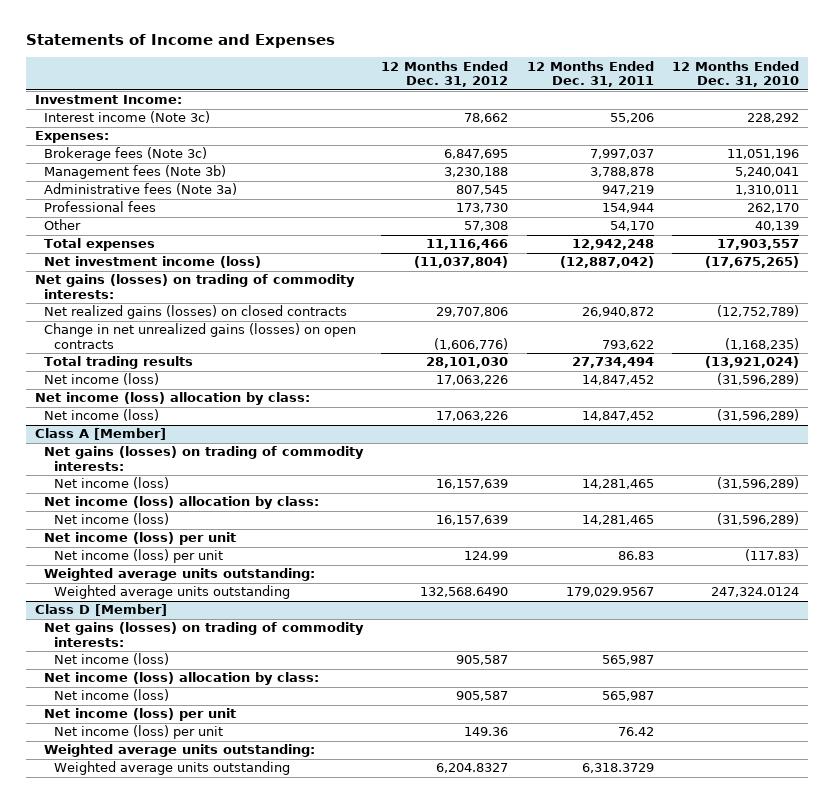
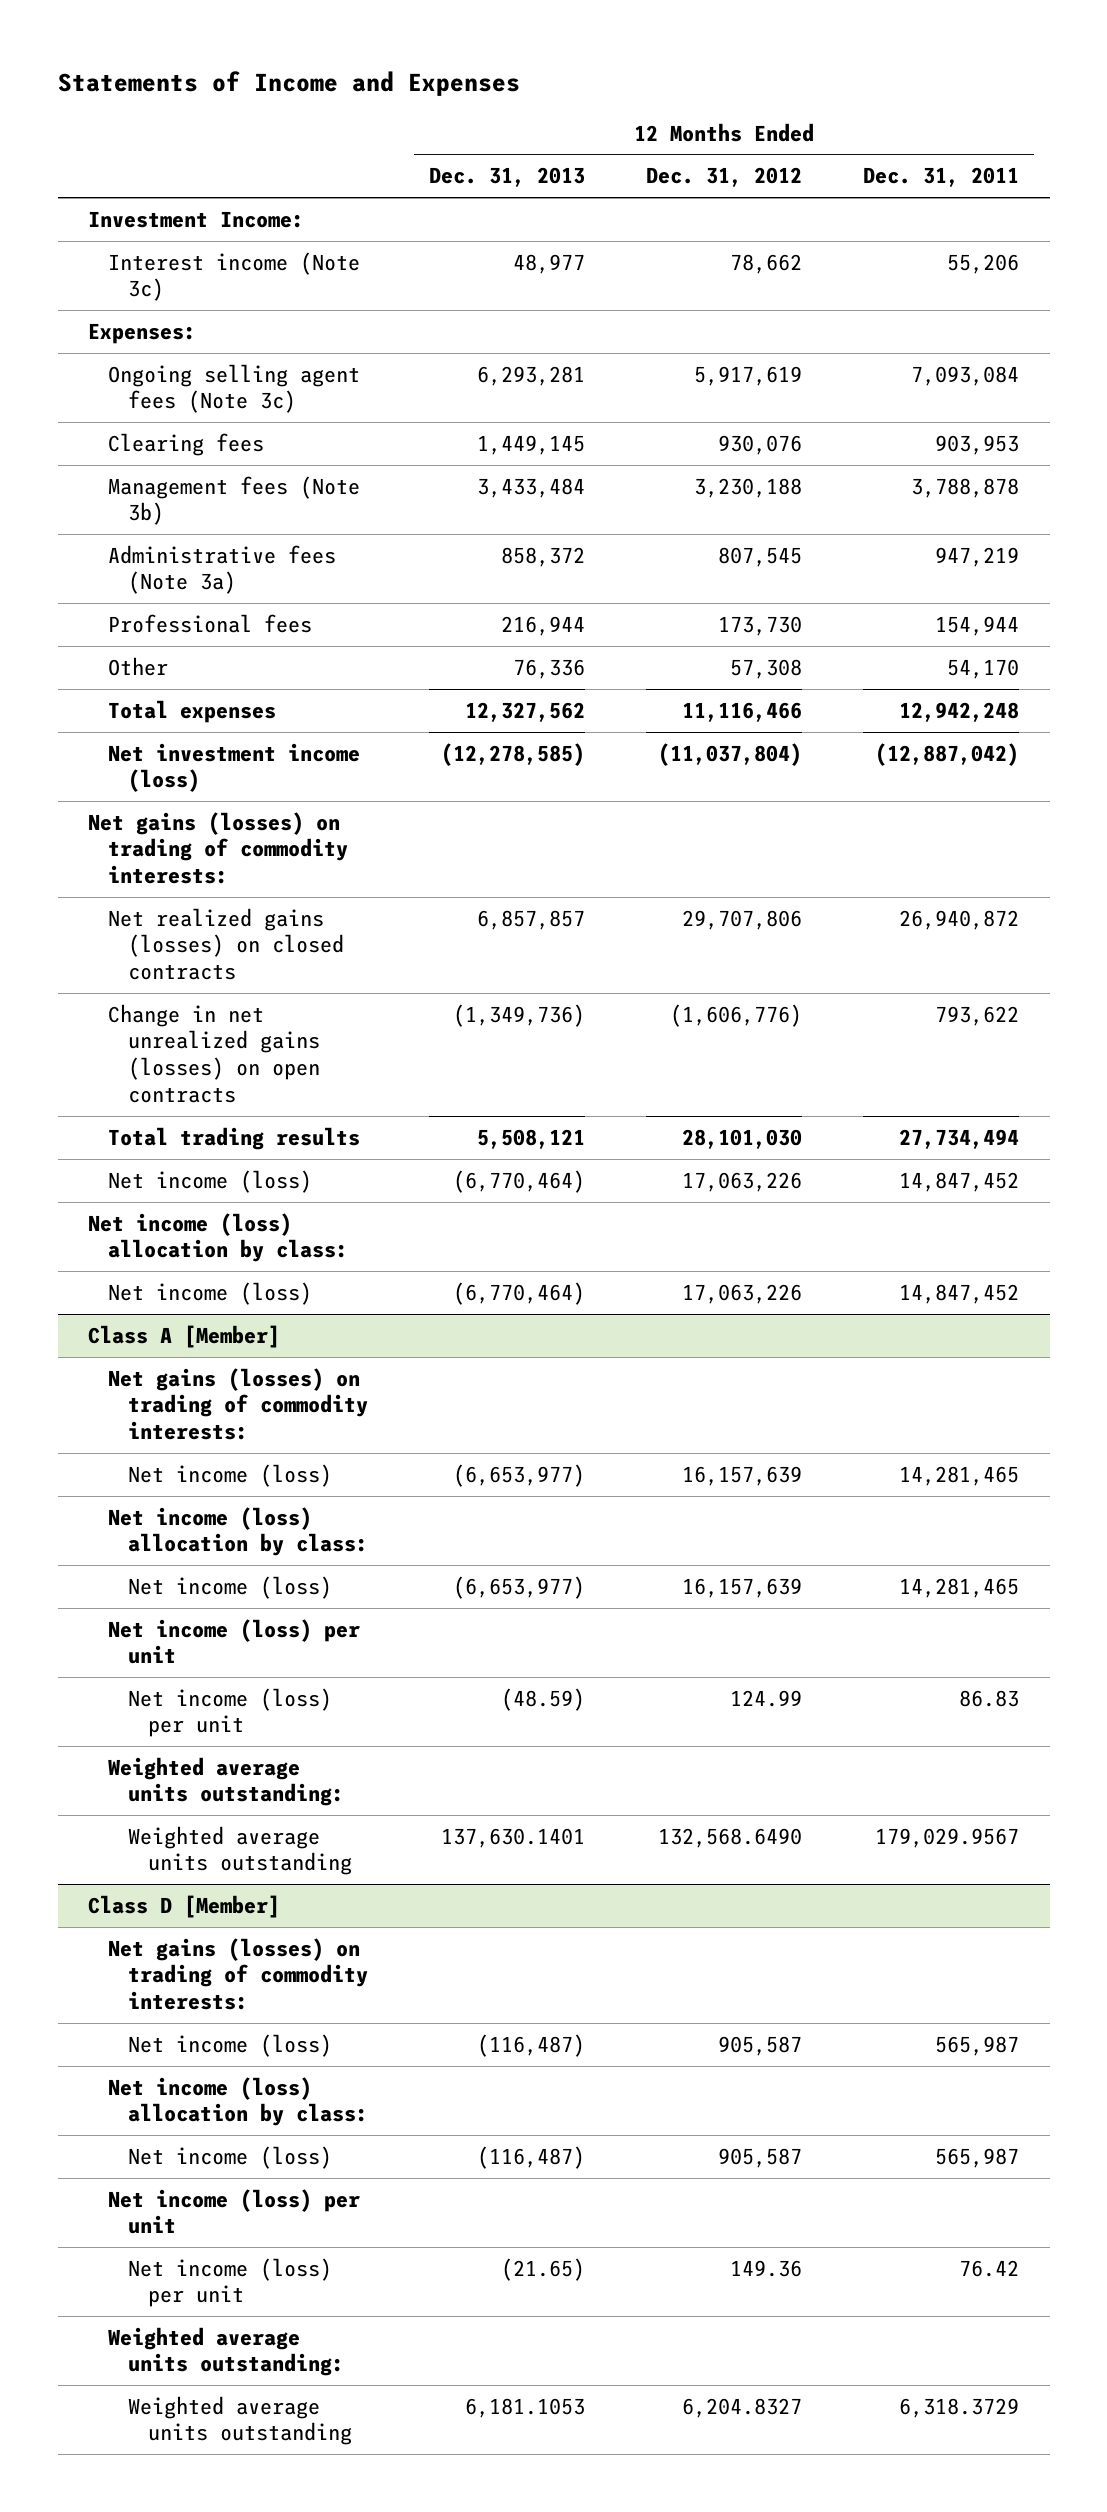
[671,60,799,88] 12 Months Ended Dec. 31, 2010 -> none
none -> [429,167,586,188] Dec. 31, 2013
[44,147,208,162] Brokerage fees (Note 3c) -> none
none -> [108,363,361,414] Ongoing selling agent fees (Note 3c)
none -> [108,432,265,456] Clearing fees

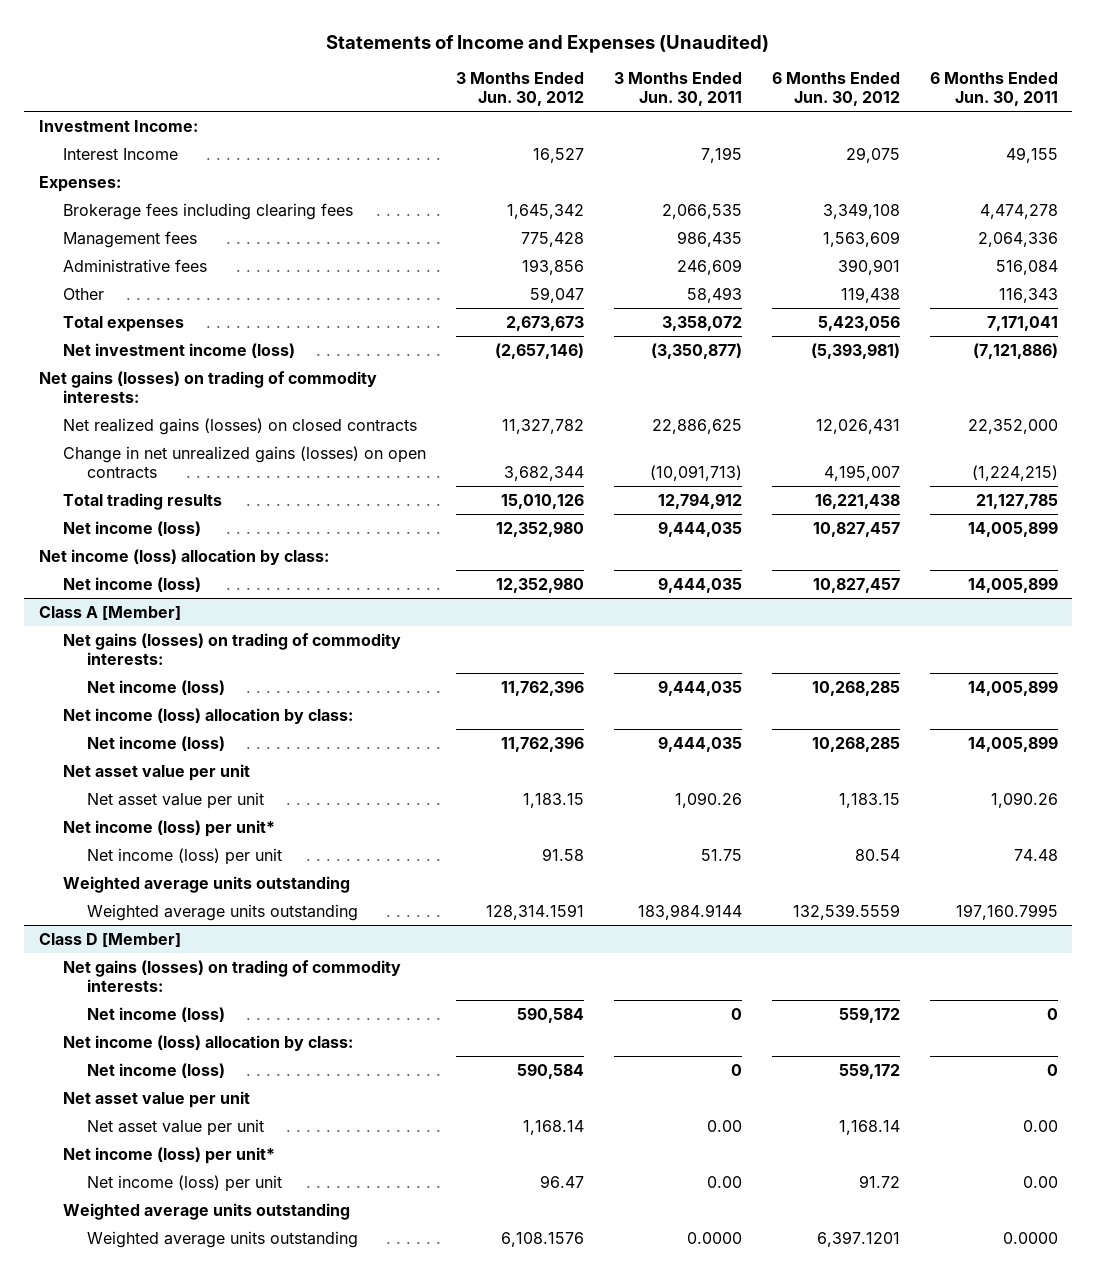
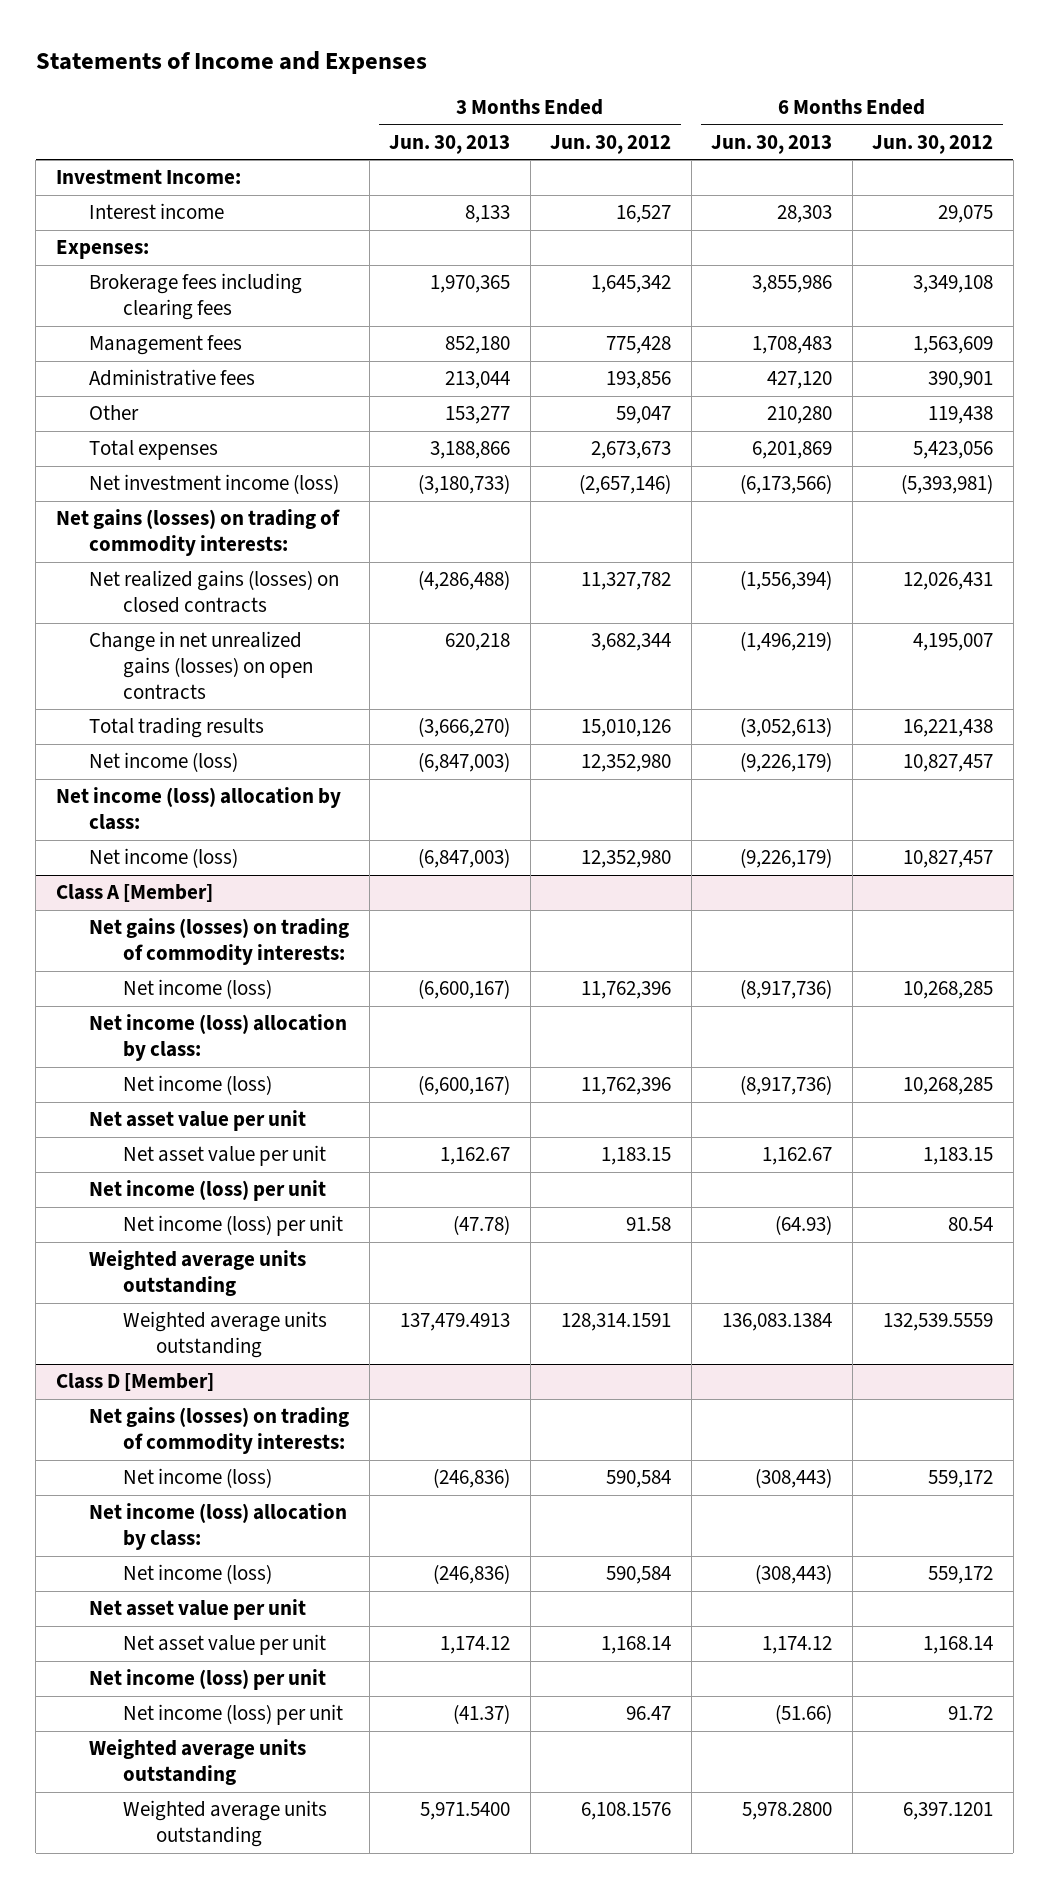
[326,34,770,53] Statements of Income and Expenses (Unaudited) -> [35,50,427,74] Statements of Income and Expenses
[613,72,742,107] 3 Months Ended Jun. 30, 2011 -> none
[929,72,1058,107] 6 Months Ended Jun. 30, 2011 -> none
none -> [389,134,511,154] Jun. 30, 2013
none -> [711,134,833,154] Jun. 30, 2013
[62,147,178,160] Interest Income -> [89,203,225,220] Interest income
[62,819,275,837] Net income (loss) per unit* -> [89,1180,327,1202] Net income (loss) per unit
[62,1146,275,1164] Net income (loss) per unit* -> [89,1669,327,1691] Net income (loss) per unit

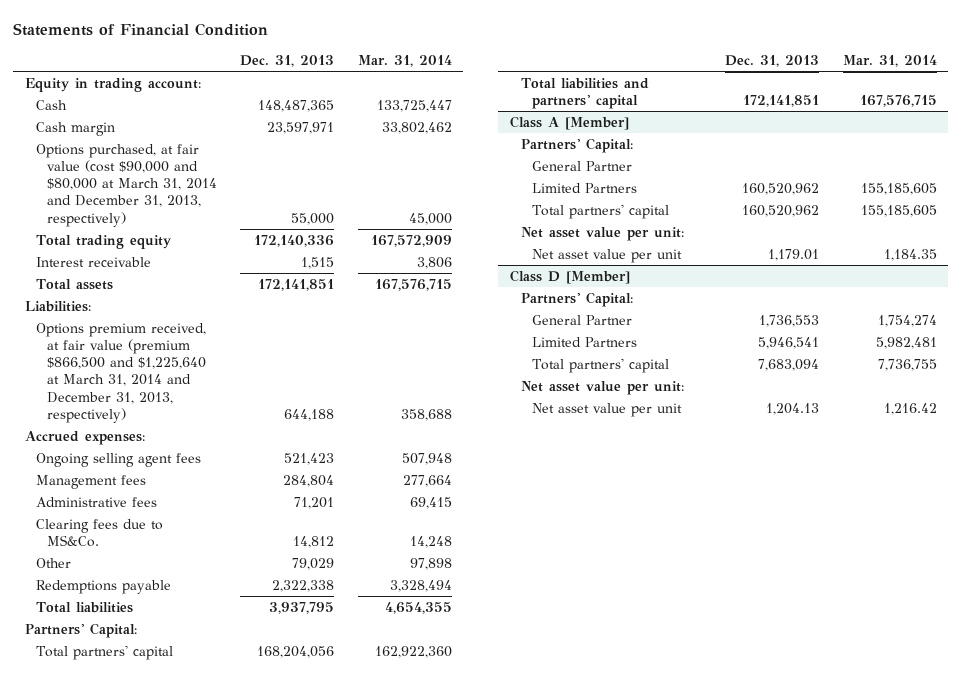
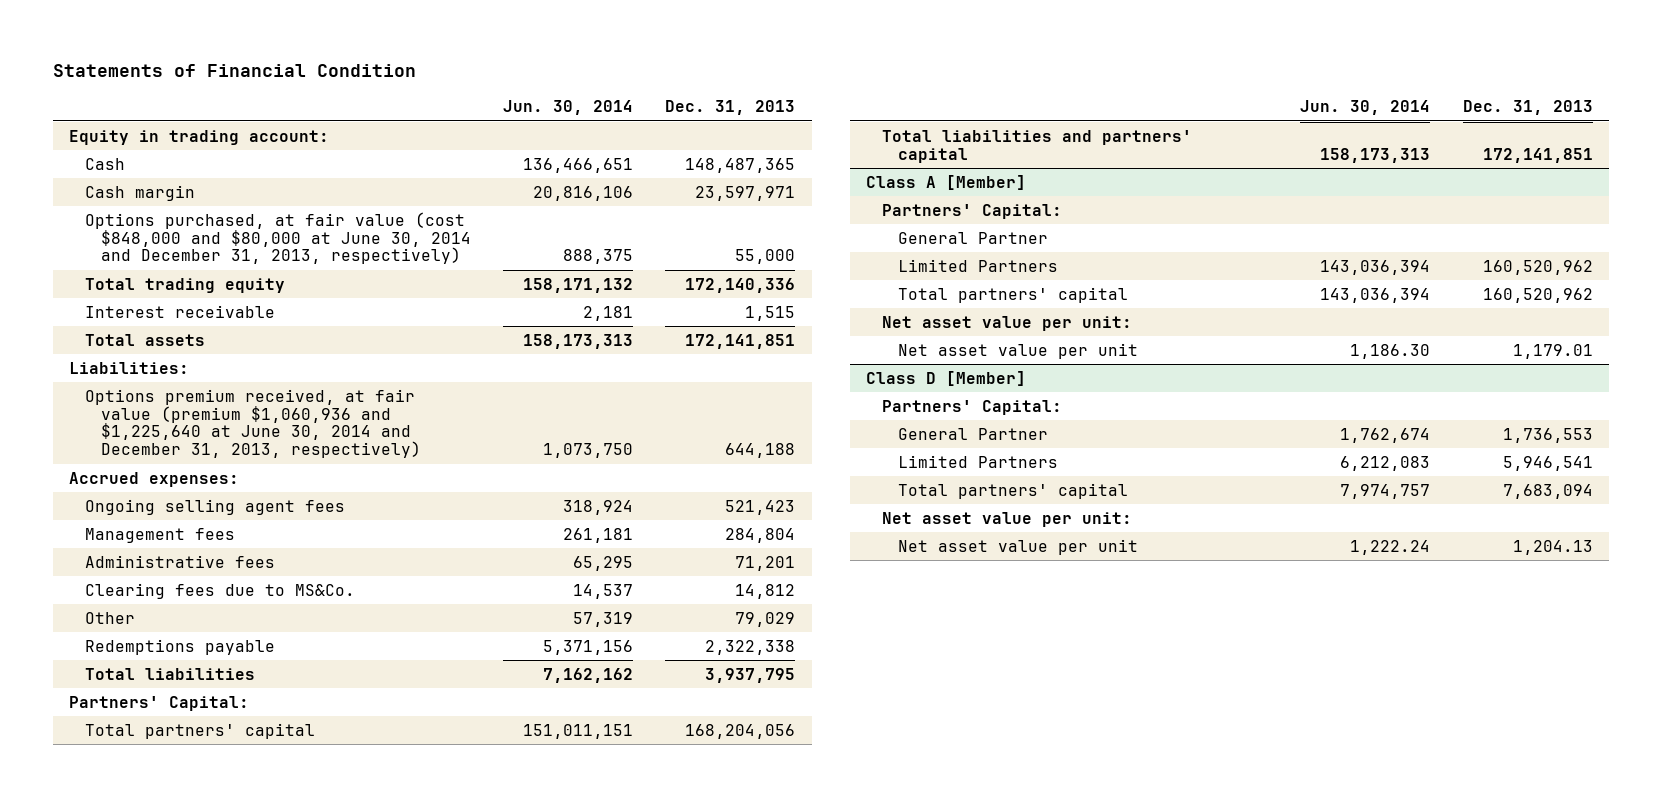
[357,55,452,68] Mar. 31, 2014 -> none
none -> [503,100,634,116] Jun. 30, 2014
[36,143,218,227] Options purchased, at fair value (cost $90,000 and $80,000 at March 31, 2014 and December 31, 2013, respectively) -> [84,211,471,265] Options purchased, at fair value (cost $848,000 and $80,000 at June 30, 2014 and December 31, 2013, respectively)
[36,322,207,423] Options premium received, at fair value (premium $866,500 and $1,225,640 at March 31, 2014 and December 31, 2013, respectively) -> [84,388,421,459] Options premium received, at fair value (premium $1,060,936 and $1,225,640 at June 30, 2014 and December 31, 2013, respectively)

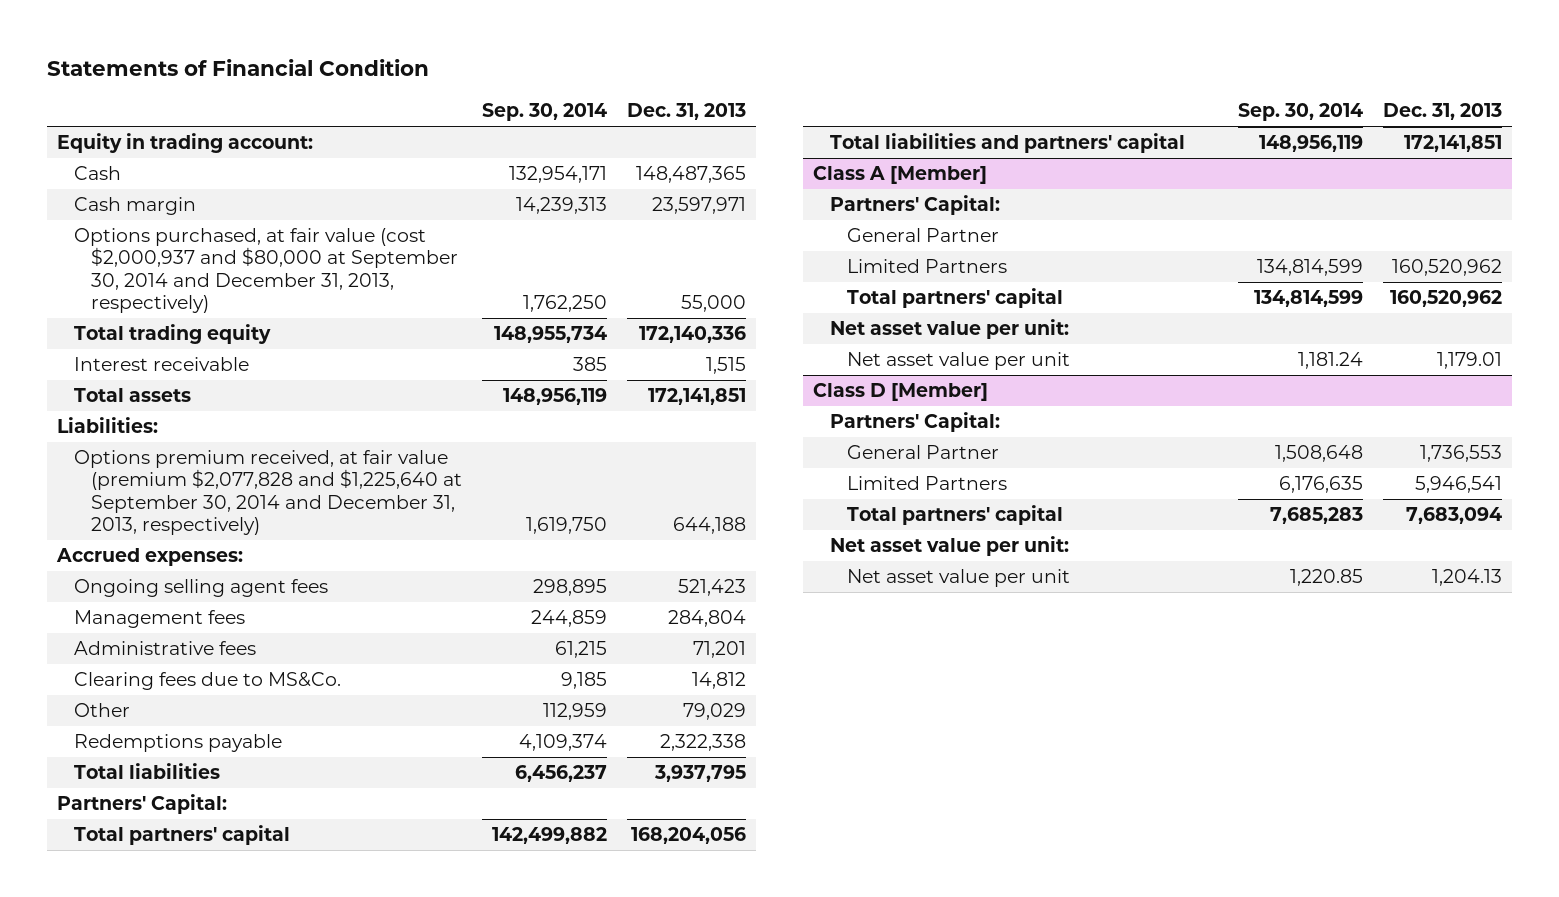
[503,100,634,116] Jun. 30, 2014 -> none
none -> [481,102,607,121] Sep. 30, 2014
[84,211,471,265] Options purchased, at fair value (cost $848,000 and $80,000 at June 30, 2014 and December 31, 2013, respectively) -> [73,228,458,313] Options purchased, at fair value (cost $2,000,937 and $80,000 at September 30, 2014 and December 31, 2013, respectively)
[84,388,421,459] Options premium received, at fair value (premium $1,060,936 and $1,225,640 at June 30, 2014 and December 31, 2013, respectively) -> [73,450,462,535] Options premium received, at fair value (premium $2,077,828 and $1,225,640 at September 30, 2014 and December 31, 2013, respectively)

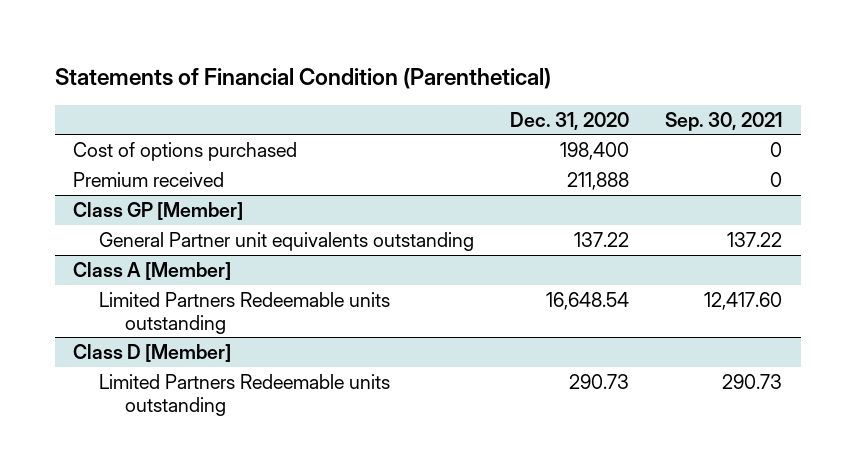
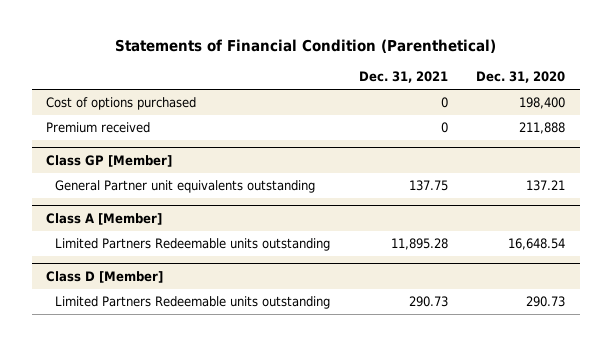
[665,111,783,131] Sep. 30, 2021 -> none
none -> [358,71,448,84] Dec. 31, 2021
[574,231,630,247] 137.22 -> [526,180,566,192] 137.21

